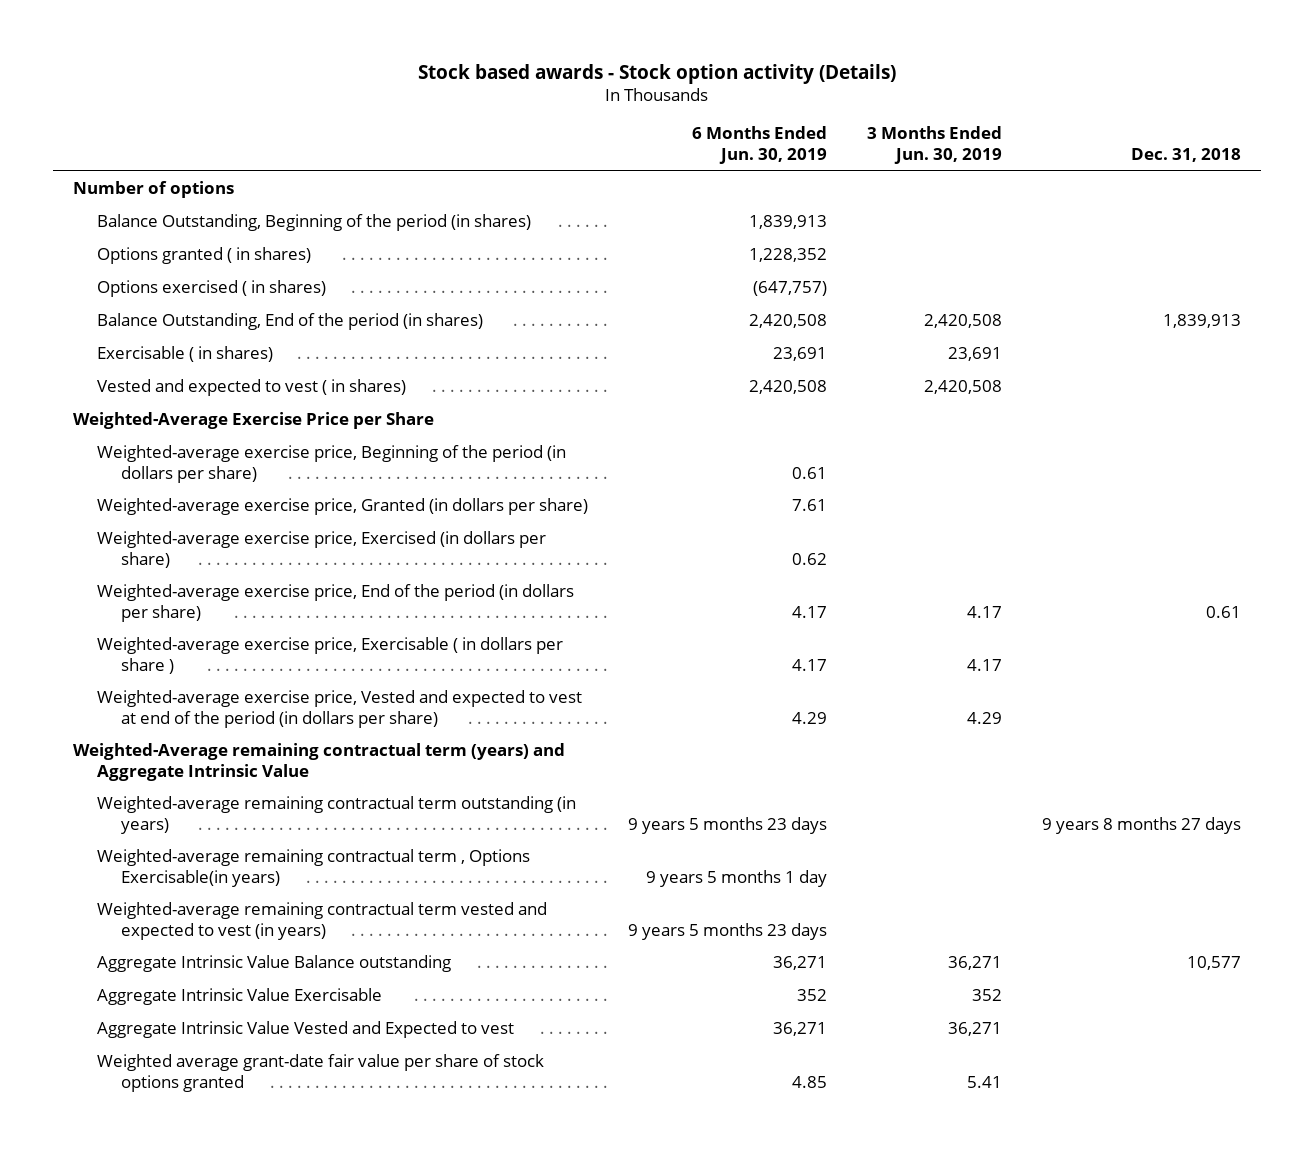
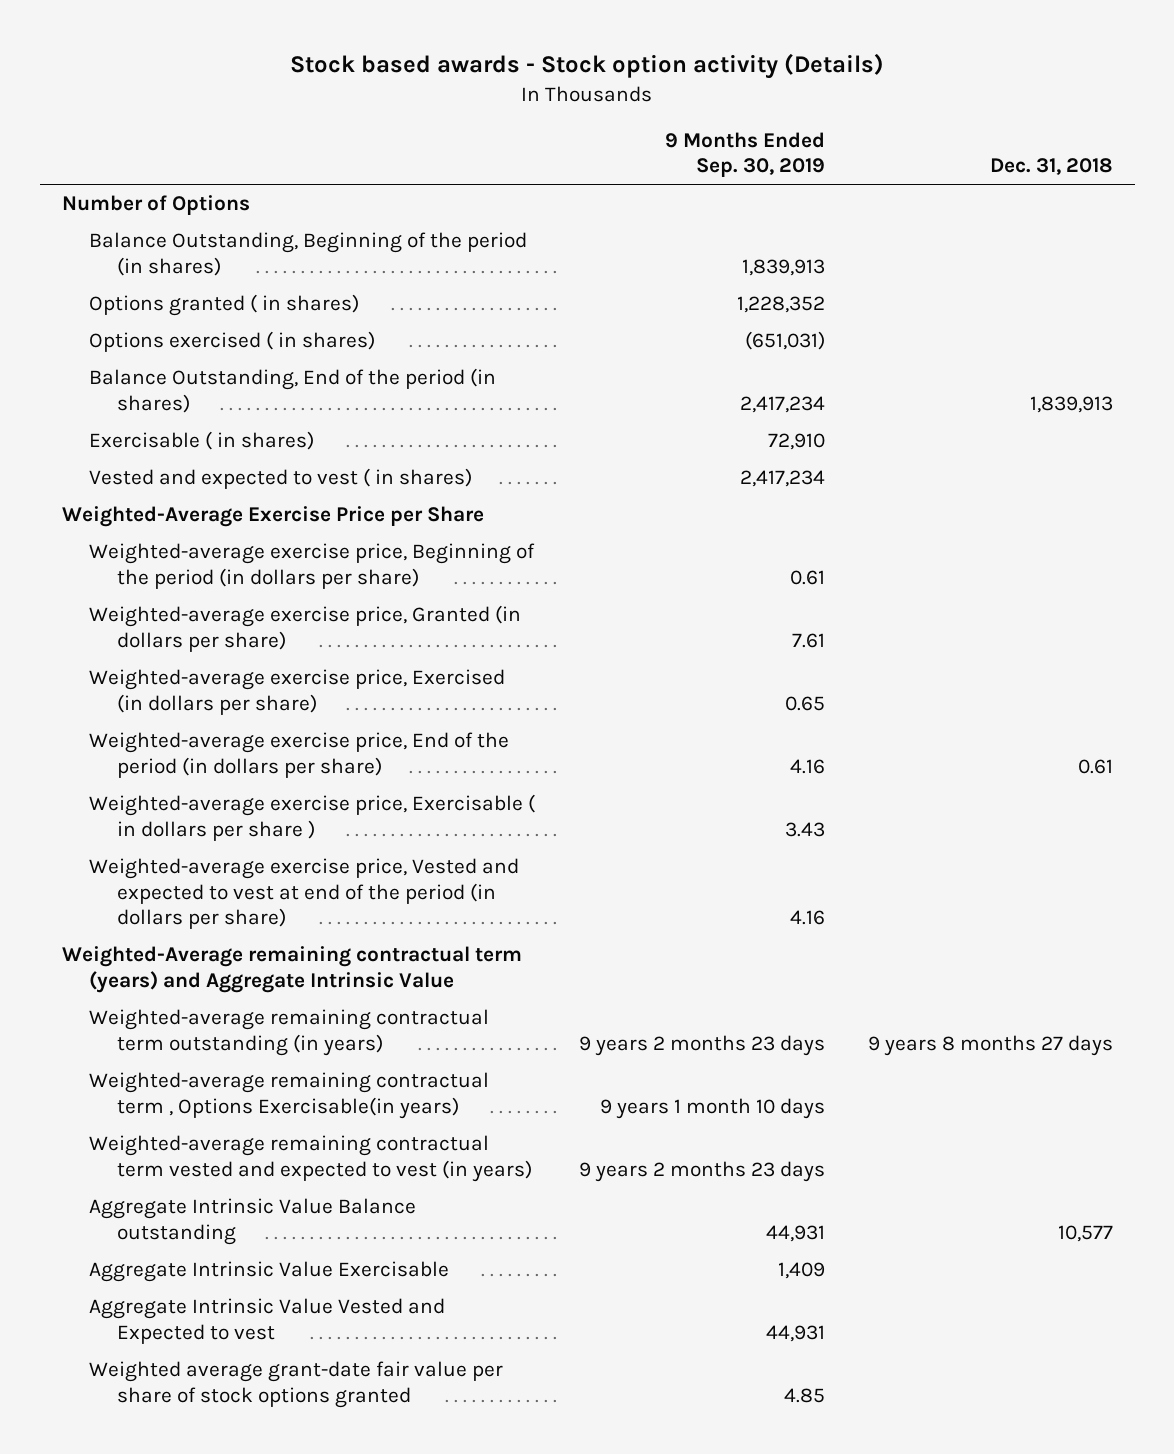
[692,126,828,164] 6 Months Ended Jun. 30, 2019 -> none
[866,126,1002,164] 3 Months Ended Jun. 30, 2019 -> none
none -> [664,131,825,178] 9 Months Ended Sep. 30, 2019
[73,181,235,199] Number of options -> [61,195,250,216] Number of Options

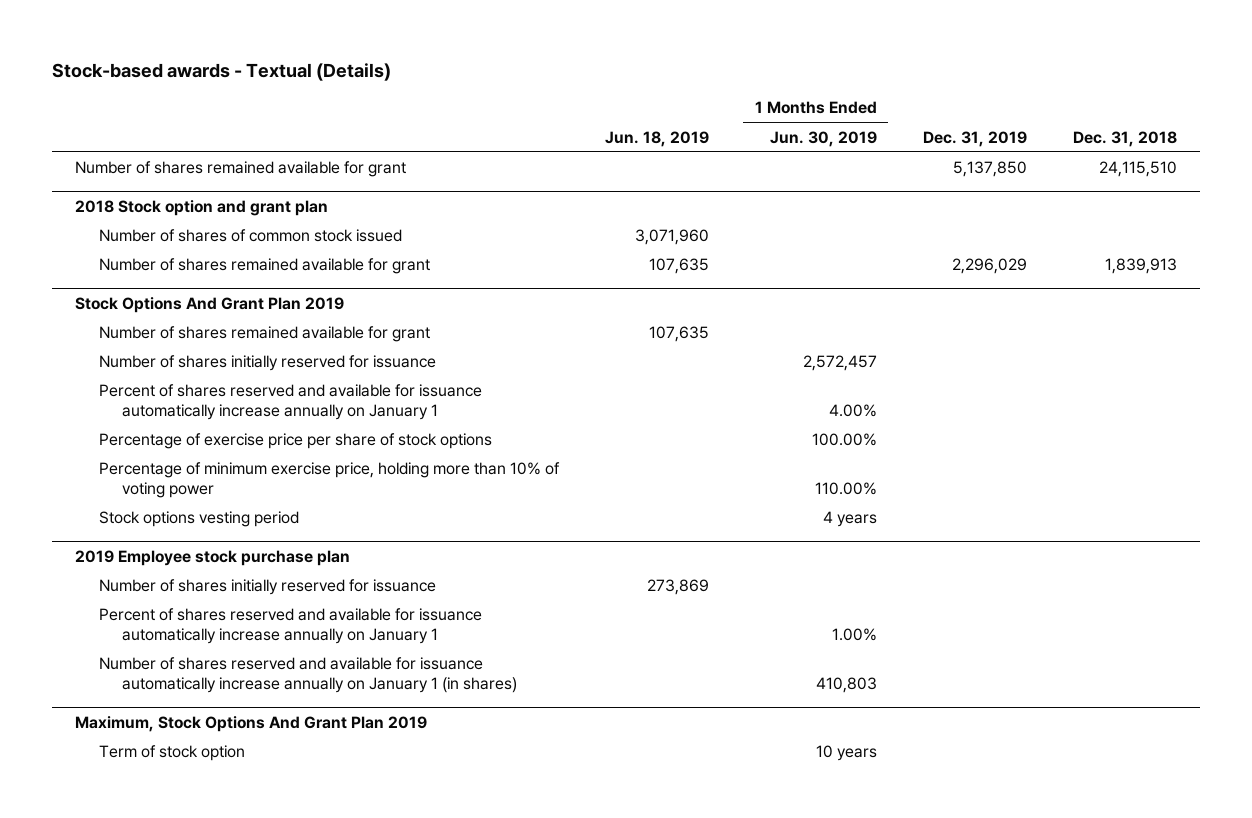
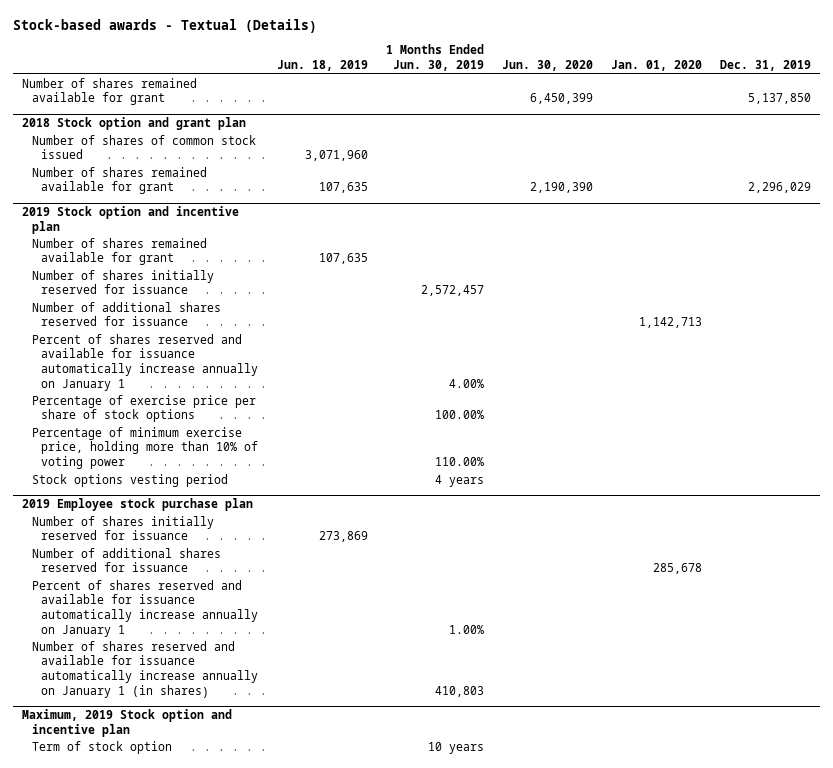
[1073,130,1178,147] Dec. 31, 2018 -> none
none -> [501,59,593,71] Jun. 30, 2020
none -> [611,59,703,71] Jan. 01, 2020
[74,297,344,314] Stock Options And Grant Plan 2019 -> [21,206,239,234] 2019 Stock option and incentive plan
none -> [31,301,221,327] Number of additional shares reserved for issuance
none -> [31,547,221,573] Number of additional shares reserved for issuance
[74,716,427,733] Maximum, Stock Options And Grant Plan 2019 -> [21,709,232,737] Maximum, 2019 Stock option and incentive plan

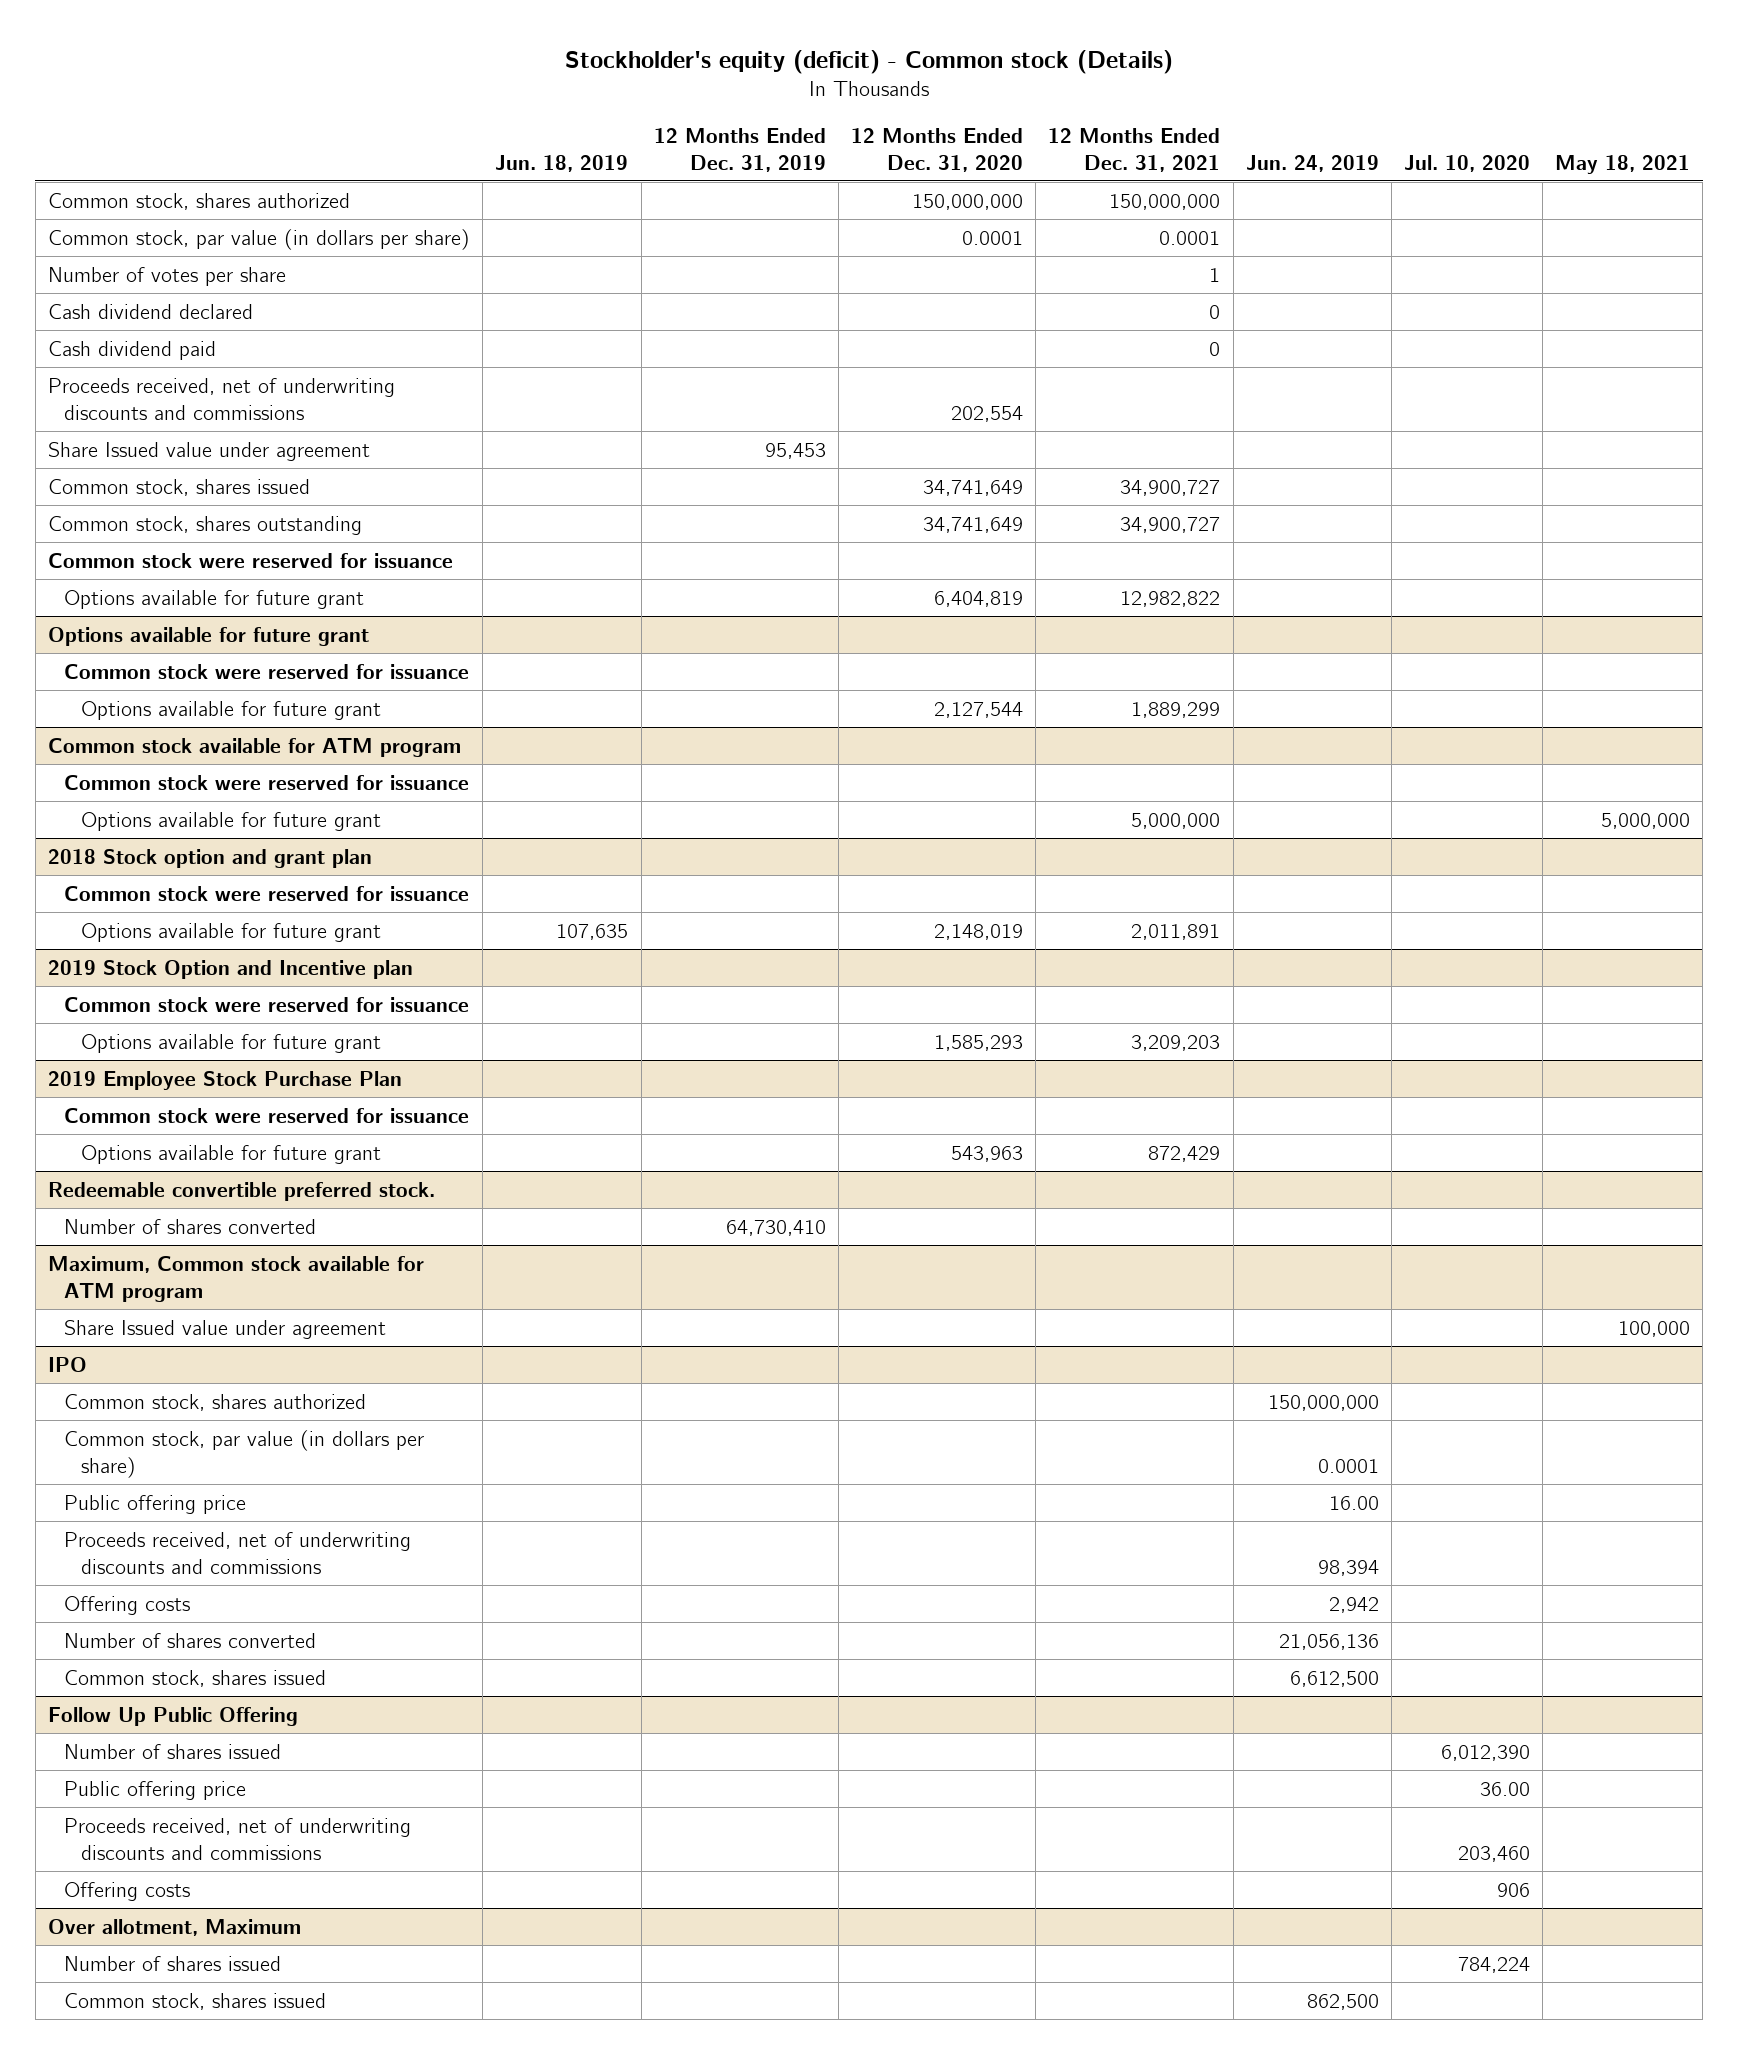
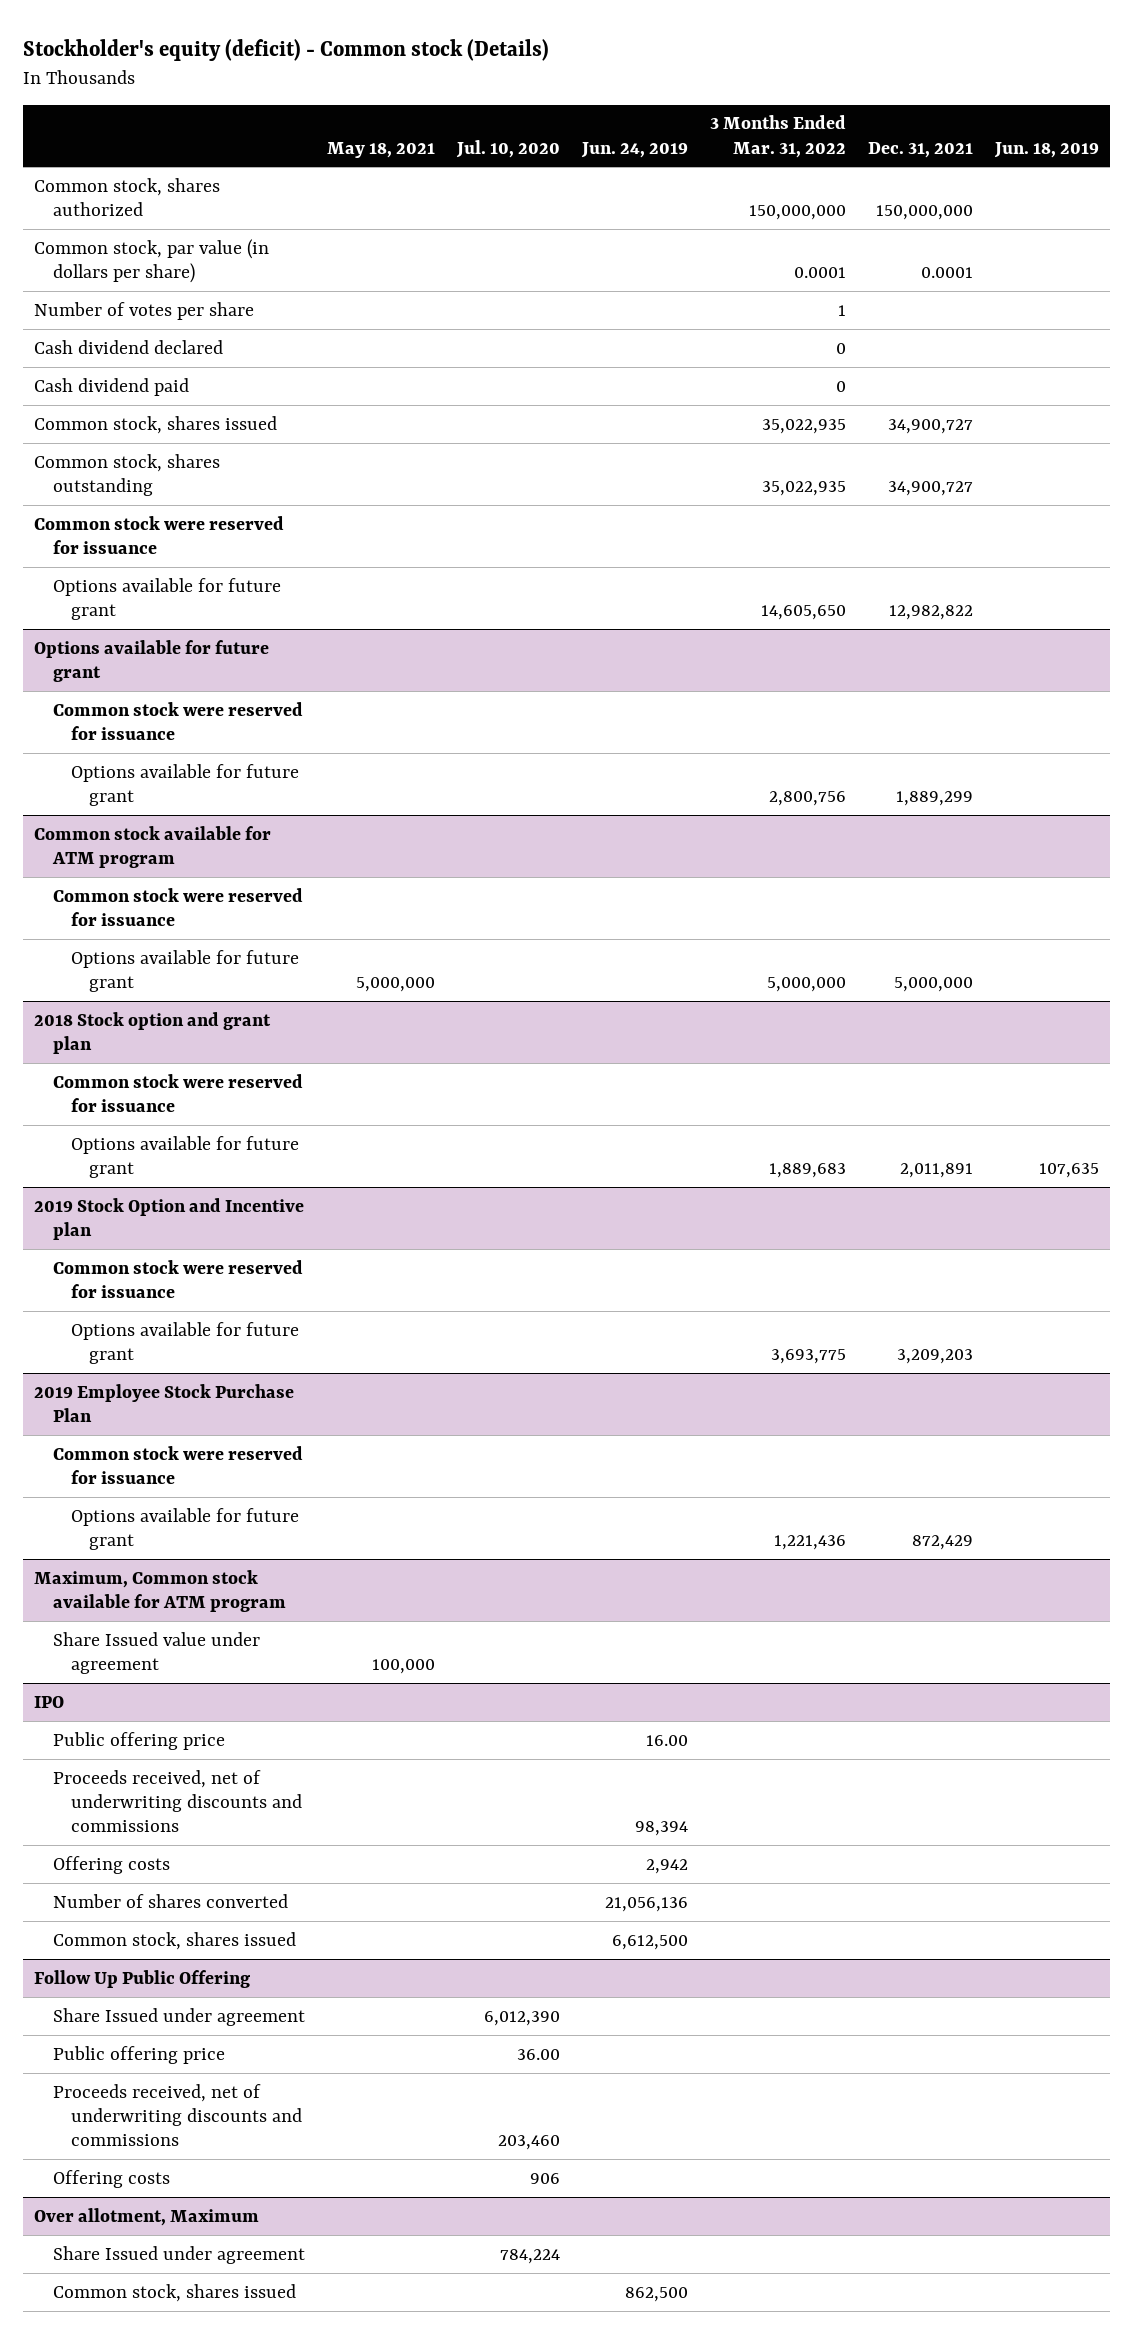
[653,127,826,172] 12 Months Ended Dec. 31, 2019 -> none
[851,127,1024,172] 12 Months Ended Dec. 31, 2020 -> none
[1048,127,1221,172] 12 Months Ended Dec. 31, 2021 -> none
none -> [710,115,847,158] 3 Months Ended Mar. 31, 2022
none -> [868,141,974,158] Dec. 31, 2021
[48,377,396,420] Proceeds received, net of underwriting discounts and commissions -> none
[48,441,371,461] Share Issued value under agreement -> none
[48,1181,436,1201] Redeemable convertible preferred stock. -> none
[64,1218,317,1234] Number of shares converted -> none
[64,1393,367,1411] Common stock, shares authorized -> none
[64,1429,425,1478] Common stock, par value (in dollars per share) -> none
[64,1743,282,1759] Number of shares issued -> [52,2007,305,2026] Share Issued under agreement
[64,1955,282,1971] Number of shares issued -> [52,2245,305,2264] Share Issued under agreement

